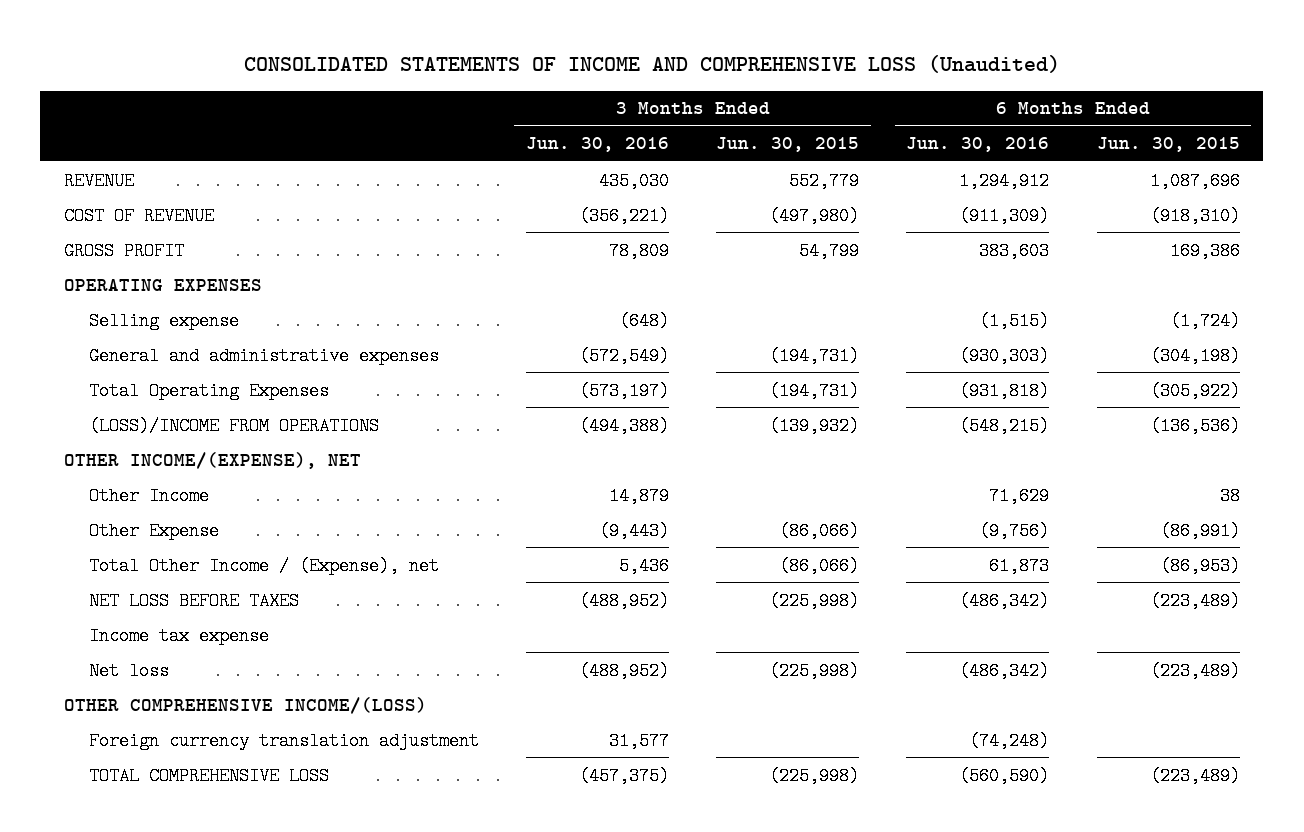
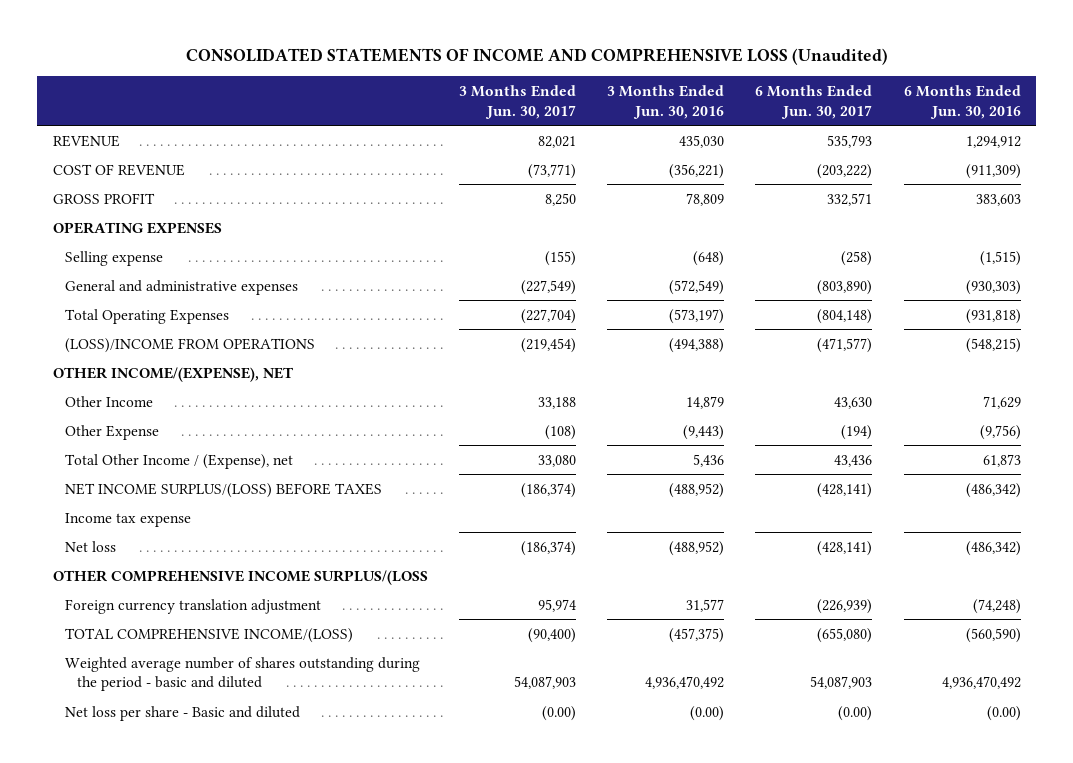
[716,137,860,153] Jun. 30, 2015 -> none
[1096,137,1240,153] Jun. 30, 2015 -> none
none -> [459,84,577,119] 3 Months Ended Jun. 30, 2017
none -> [755,84,873,119] 6 Months Ended Jun. 30, 2017
[88,591,299,610] NET LOSS BEFORE TAXES -> [64,482,382,498] NET INCOME SURPLUS/(LOSS) BEFORE TAXES
[63,696,427,714] OTHER COMPREHENSIVE INCOME/(LOSS) -> [52,569,428,585] OTHER COMPREHENSIVE INCOME SURPLUS/(LOSS
[88,766,329,785] TOTAL COMPREHENSIVE LOSS -> [64,627,353,643] TOTAL COMPREHENSIVE INCOME/(LOSS)
none -> [64,656,420,692] Weighted average number of shares outstanding during the period - basic and diluted
none -> [64,705,300,721] Net loss per share - Basic and diluted

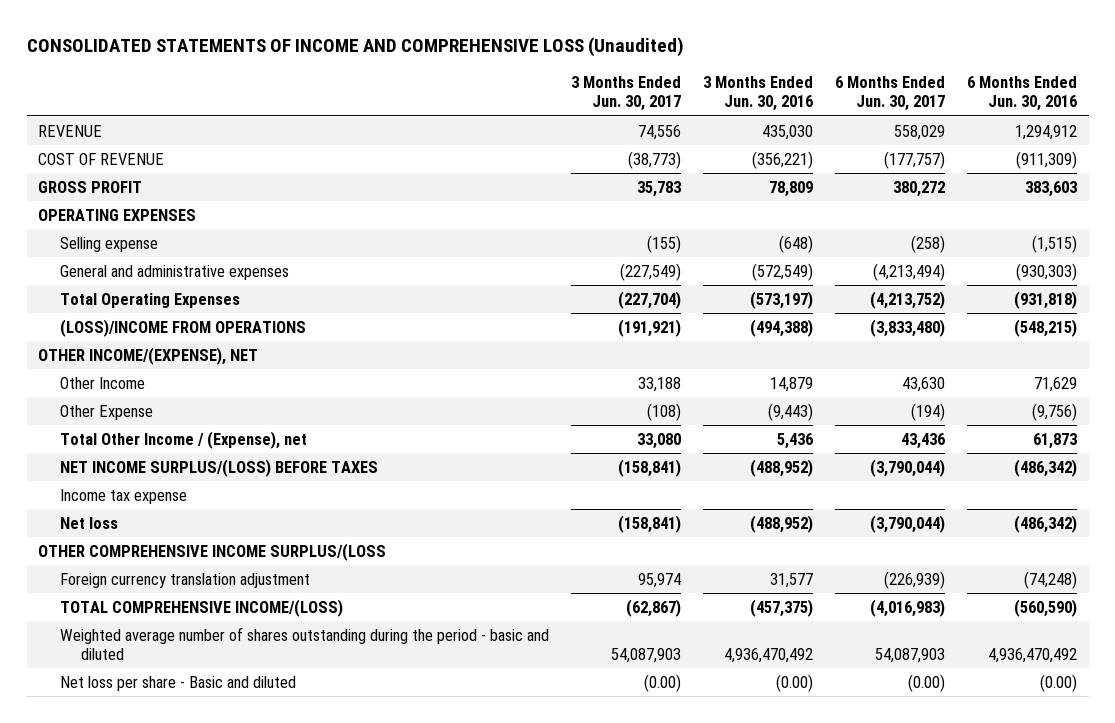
[538,135,577,148] 82,021 -> [637,124,681,140] 74,556
[827,134,873,148] 535,793 -> [894,124,946,140] 558,029
[528,163,577,179] (73,771) -> [627,150,681,169] (38,773)
[817,163,873,179] (203,222) -> [884,150,946,169] (177,757)
[545,192,577,206] 8,250 -> [636,180,681,197] 35,783
[827,192,873,206] 332,571 -> [893,180,946,197] 380,272
[817,279,873,295] (803,890) -> [873,262,946,281] (4,213,494)
[817,308,873,324] (804,148) -> [870,290,946,309] (4,213,752)
[521,337,577,353] (219,454) -> [617,318,681,337] (191,921)
[817,337,873,353] (471,577) -> [870,318,946,337] (3,833,480)
[521,482,577,498] (186,374) -> [617,458,681,477] (158,841)
[817,482,873,498] (428,141) -> [870,458,946,477] (3,790,044)
[521,540,577,556] (186,374) -> [617,514,681,533] (158,841)
[817,540,873,556] (428,141) -> [870,514,946,533] (3,790,044)
[528,627,577,643] (90,400) -> [625,598,681,617] (62,867)
[817,627,873,643] (655,080) -> [870,598,946,617] (4,016,983)

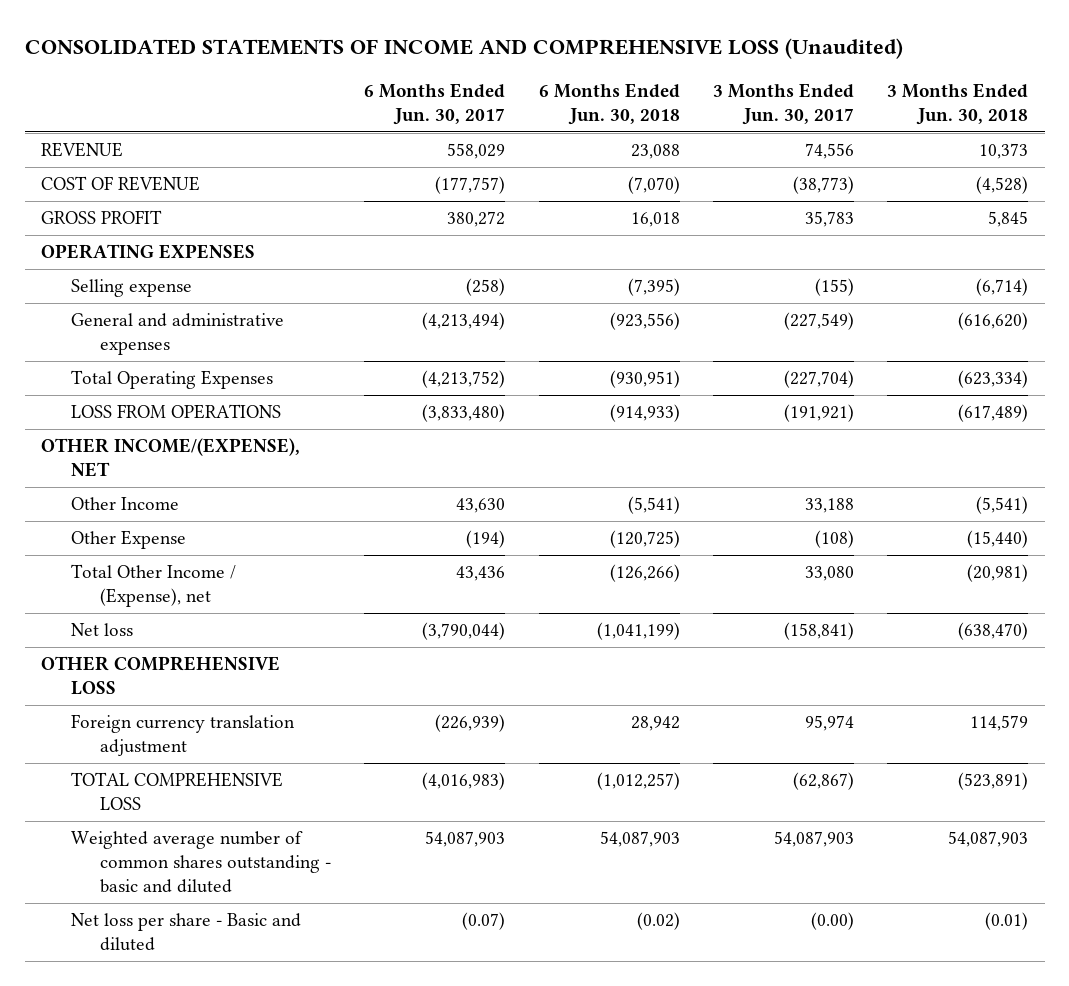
[703,76,814,112] 3 Months Ended Jun. 30, 2016 -> none
[967,76,1078,112] 6 Months Ended Jun. 30, 2016 -> none
none -> [538,82,680,125] 6 Months Ended Jun. 30, 2018
none -> [887,82,1029,125] 3 Months Ended Jun. 30, 2018
[59,318,306,337] (LOSS)/INCOME FROM OPERATIONS -> [70,404,281,420] LOSS FROM OPERATIONS
[59,458,378,477] NET INCOME SURPLUS/(LOSS) BEFORE TAXES -> none
[59,488,187,504] Income tax expense -> none
[37,542,386,561] OTHER COMPREHENSIVE INCOME SURPLUS/(LOSS -> [41,656,281,696] OTHER COMPREHENSIVE LOSS
[59,598,343,617] TOTAL COMPREHENSIVE INCOME/(LOSS) -> [70,772,283,811] TOTAL COMPREHENSIVE LOSS
[59,626,549,660] Weighted average number of shares outstanding during the period - basic and diluted -> [70,831,332,894] Weighted average number of common shares outstanding - basic and diluted
[908,673,946,692] (0.00) -> [462,912,506,931] (0.07)

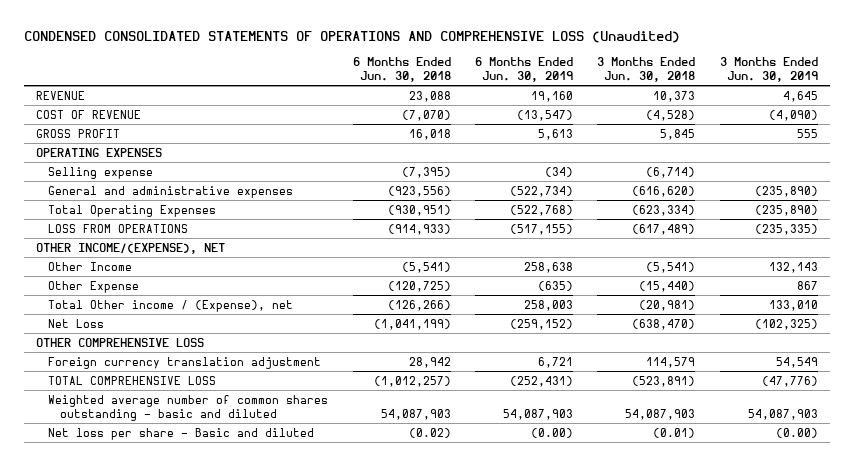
[24,38,903,60] CONSOLIDATED STATEMENTS OF INCOME AND COMPREHENSIVE LOSS (Unaudited) -> [24,31,681,44] CONDENSED CONSOLIDATED STATEMENTS OF OPERATIONS AND COMPREHENSIVE LOSS (Unaudited)
[364,82,506,125] 6 Months Ended Jun. 30, 2017 -> none
[712,82,854,125] 3 Months Ended Jun. 30, 2017 -> none
none -> [474,57,573,82] 6 Months Ended Jun. 30, 2019
none -> [719,57,818,82] 3 Months Ended Jun. 30, 2019
[70,564,236,608] Total Other Income / (Expense), net -> [48,299,294,312] Total Other income / (Expense), net
[70,623,133,637] Net loss -> [48,318,105,328] Net Loss

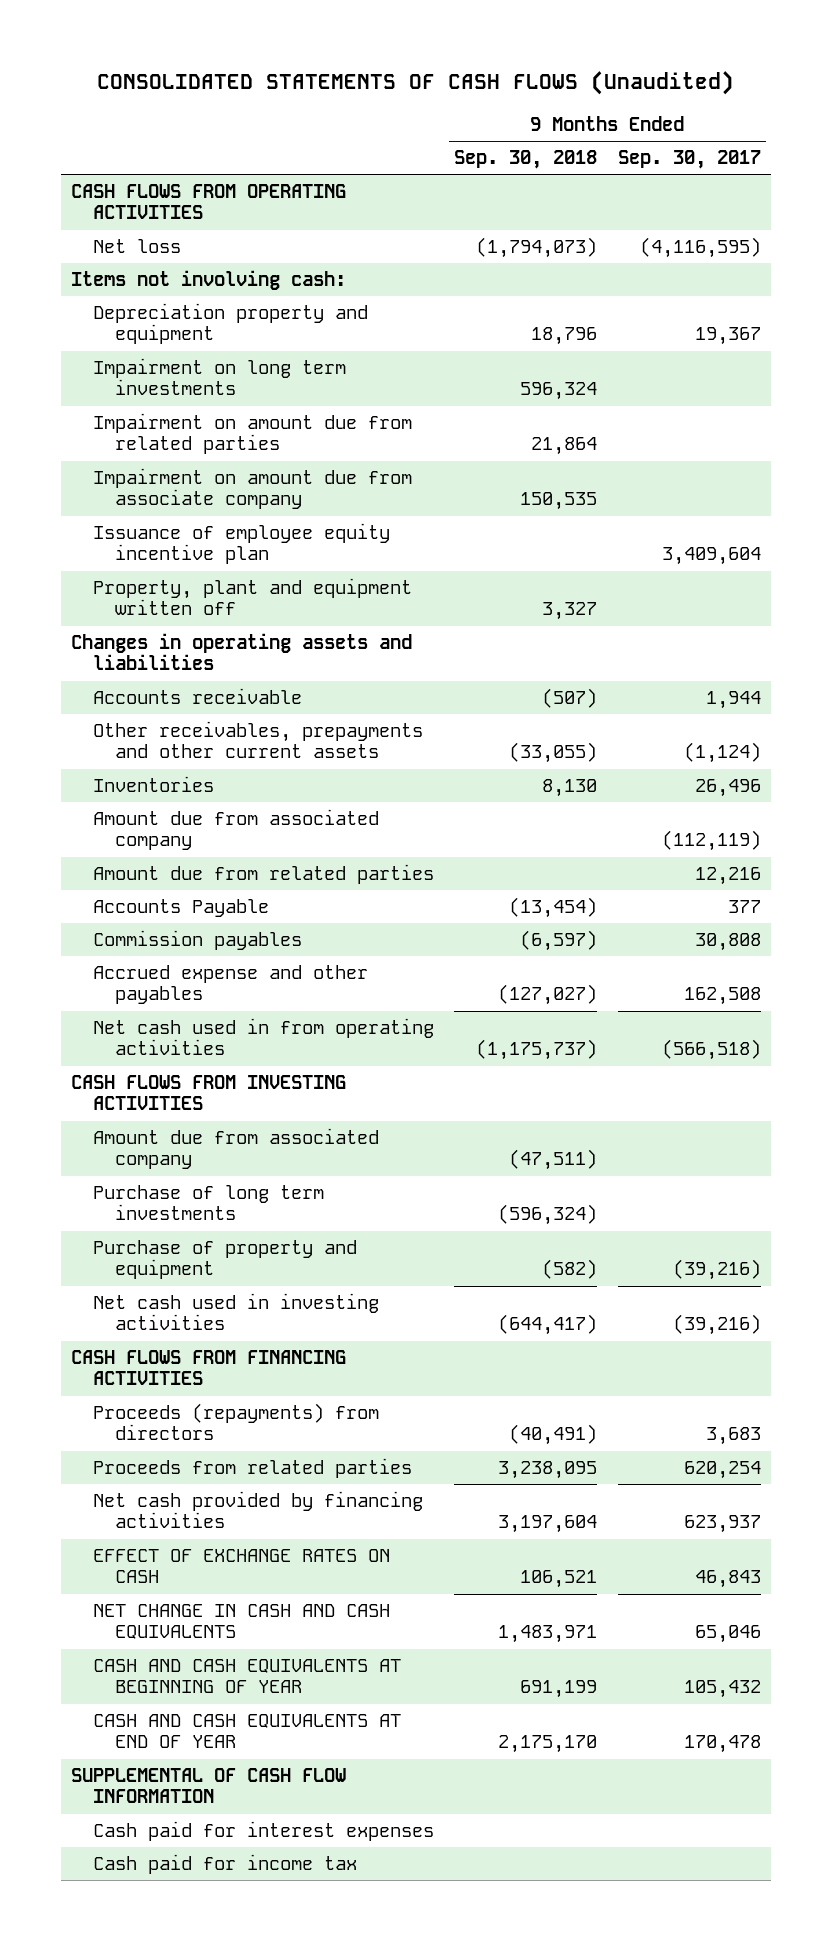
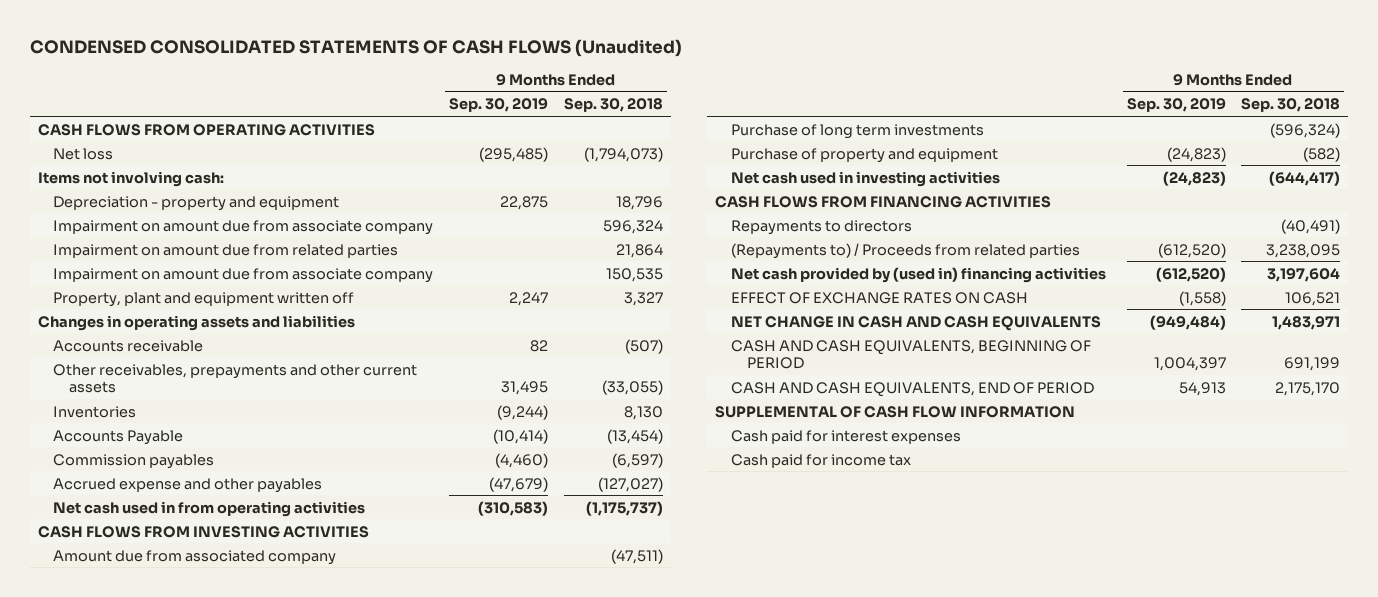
[96,71,734,96] CONSOLIDATED STATEMENTS OF CASH FLOWS (Unaudited) -> [29,38,682,57] CONDENSED CONSOLIDATED STATEMENTS OF CASH FLOWS (Unaudited)
[617,150,761,170] Sep. 30, 2017 -> none
none -> [449,98,549,113] Sep. 30, 2019
[92,303,368,345] Depreciation property and equipment -> [53,195,340,211] Depreciation - property and equipment
[92,358,346,396] Impairment on long term investments -> [53,219,434,235] Impairment on amount due from associate company
[92,523,390,565] Issuance of employee equity incentive plan -> none
[92,809,379,851] Amount due from associated company -> none
[92,864,434,885] Amount due from related parties -> none
[92,1458,412,1479] Proceeds from related parties -> none
none -> [730,219,912,235] Repayments to directors
[92,1403,379,1441] Proceeds (repayments) from directors -> [730,242,1080,259] (Repayments to) / Proceeds from related parties
[509,1424,598,1446] (40,491) -> [1266,243,1341,258] 3,238,095
[92,1491,423,1529] Net cash provided by financing activities -> [730,266,1106,283] Net cash provided by (used in) financing activities
[92,1659,401,1694] CASH AND CASH EQUIVALENTS AT BEGINNING OF YEAR -> [730,339,1091,370] CASH AND CASH EQUIVALENTS, BEGINNING OF PERIOD
[92,1714,401,1749] CASH AND CASH EQUIVALENTS AT END OF YEAR -> [730,381,1094,397] CASH AND CASH EQUIVALENTS, END OF PERIOD

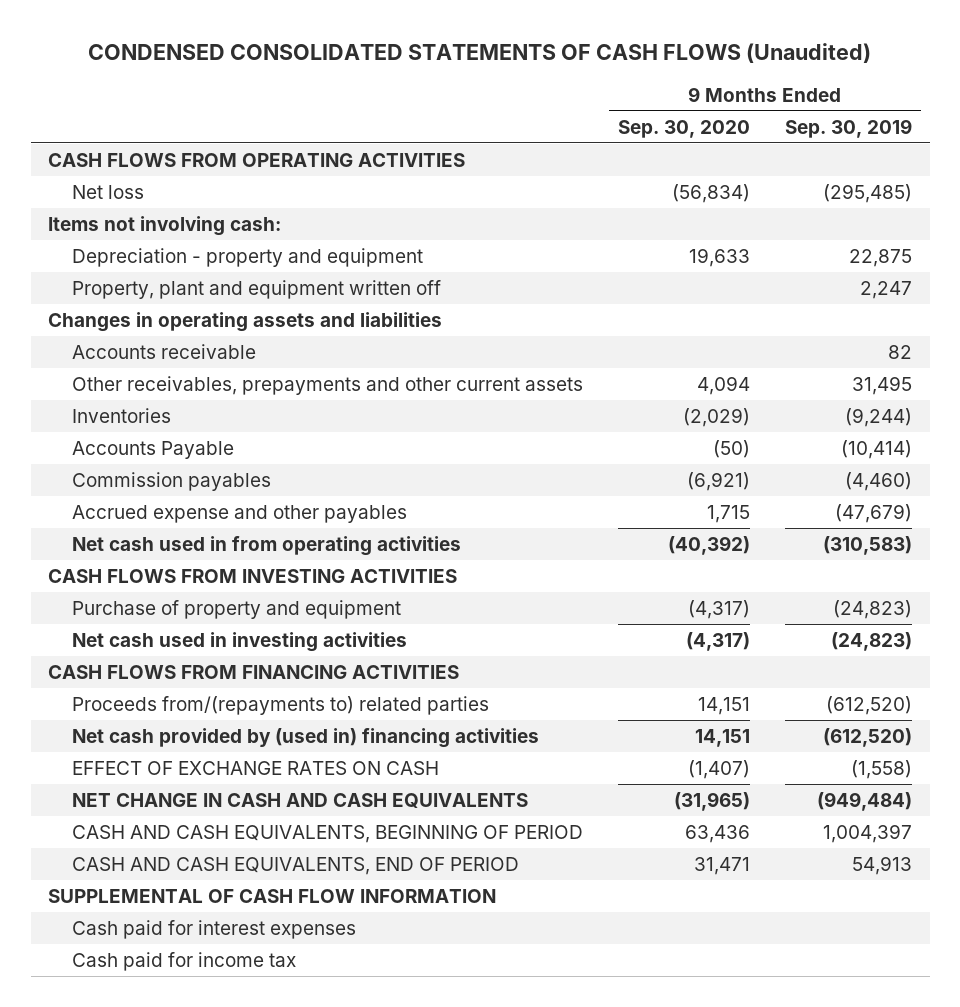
[563,98,663,113] Sep. 30, 2018 -> none
none -> [618,119,751,138] Sep. 30, 2020
[53,219,434,235] Impairment on amount due from associate company -> none
[53,243,399,258] Impairment on amount due from related parties -> none
[53,267,434,283] Impairment on amount due from associate company -> none
[53,549,337,565] Amount due from associated company -> none
[730,123,984,139] Purchase of long term investments -> none
[730,219,912,235] Repayments to directors -> none
[730,242,1080,259] (Repayments to) / Proceeds from related parties -> [72,695,490,715] Proceeds from/(repayments to) related parties

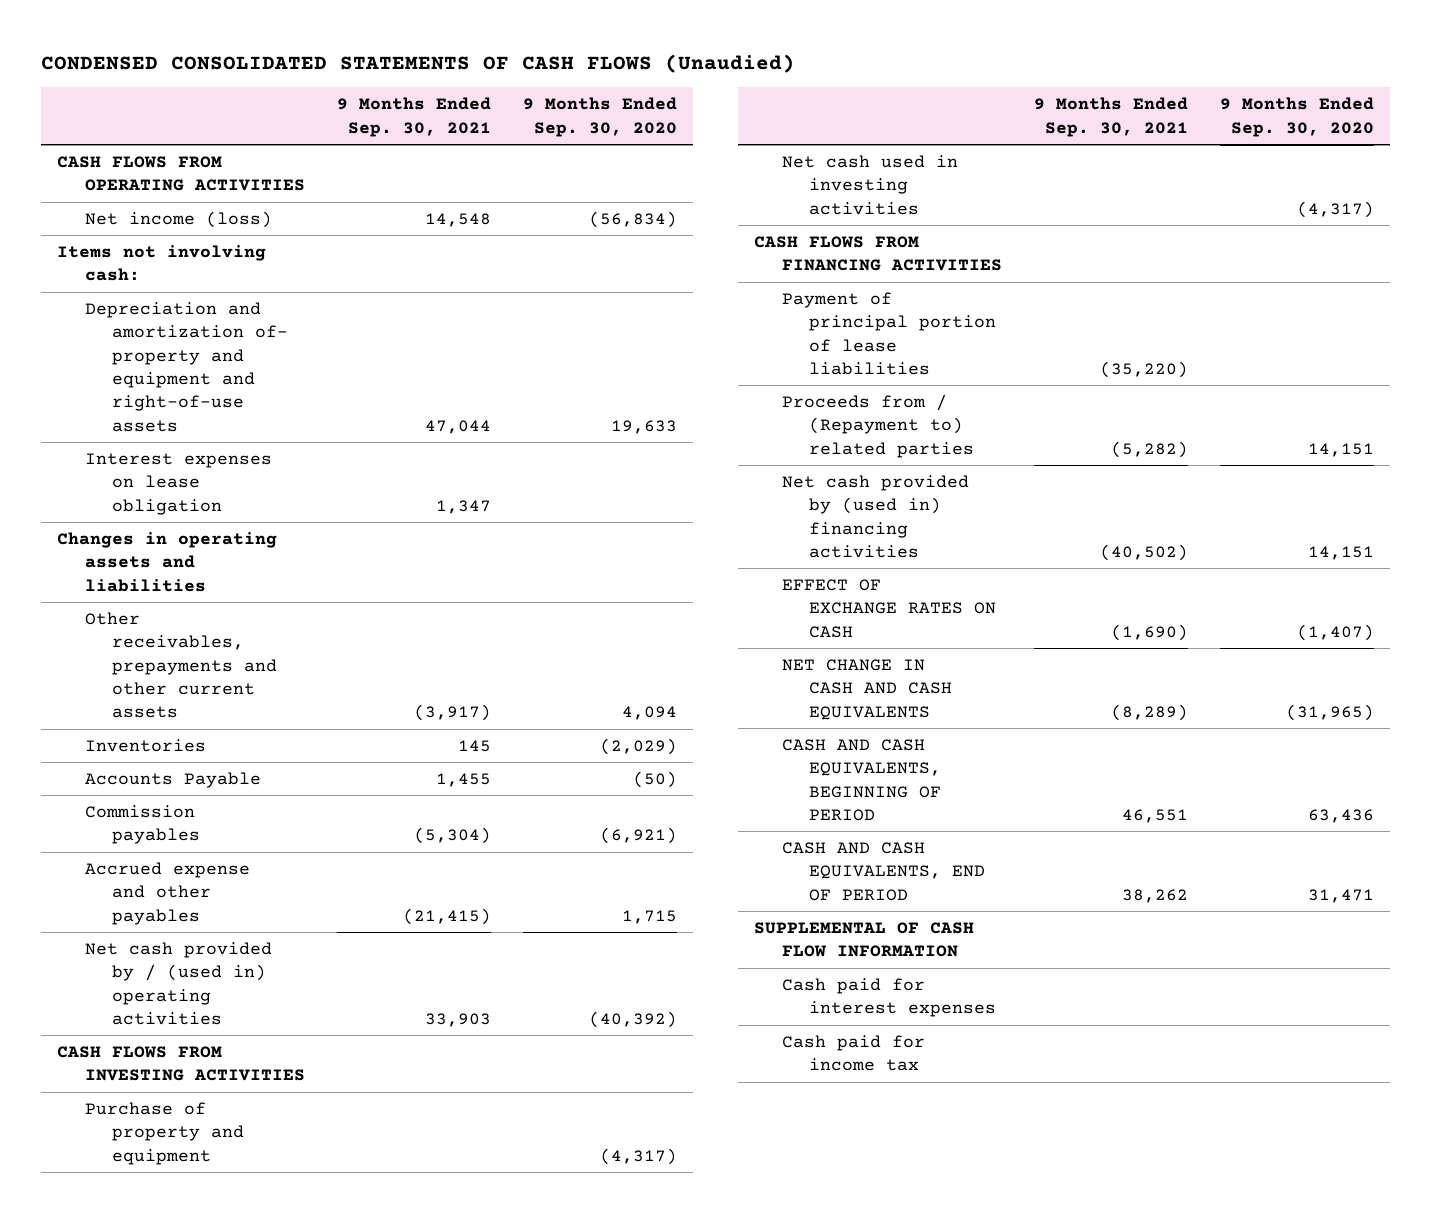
[88,42,872,63] CONDENSED CONSOLIDATED STATEMENTS OF CASH FLOWS (Unaudited) -> [41,54,796,74] CONDENSED CONSOLIDATED STATEMENTS OF CASH FLOWS (Unaudied)
[785,118,913,138] Sep. 30, 2019 -> none
none -> [336,97,491,137] 9 Months Ended Sep. 30, 2021
[72,184,145,199] Net loss -> [84,210,272,228] Net income (loss)
[72,279,442,299] Property, plant and equipment written off -> none
[72,247,424,267] Depreciation - property and equipment -> [84,301,289,432] Depreciation and amortization of- property and equipment and right-of-use assets
none -> [84,452,272,515] Interest expenses on lease obligation
[72,343,257,359] Accounts receivable -> none
[72,535,462,556] Net cash used in from operating activities -> [84,941,272,1025] Net cash provided by / (used in) operating activities
none -> [781,291,997,375] Payment of principal portion of lease liabilities
[72,695,490,715] Proceeds from/(repayments to) related parties -> [781,393,975,458] Proceeds from / (Repayment to) related parties

